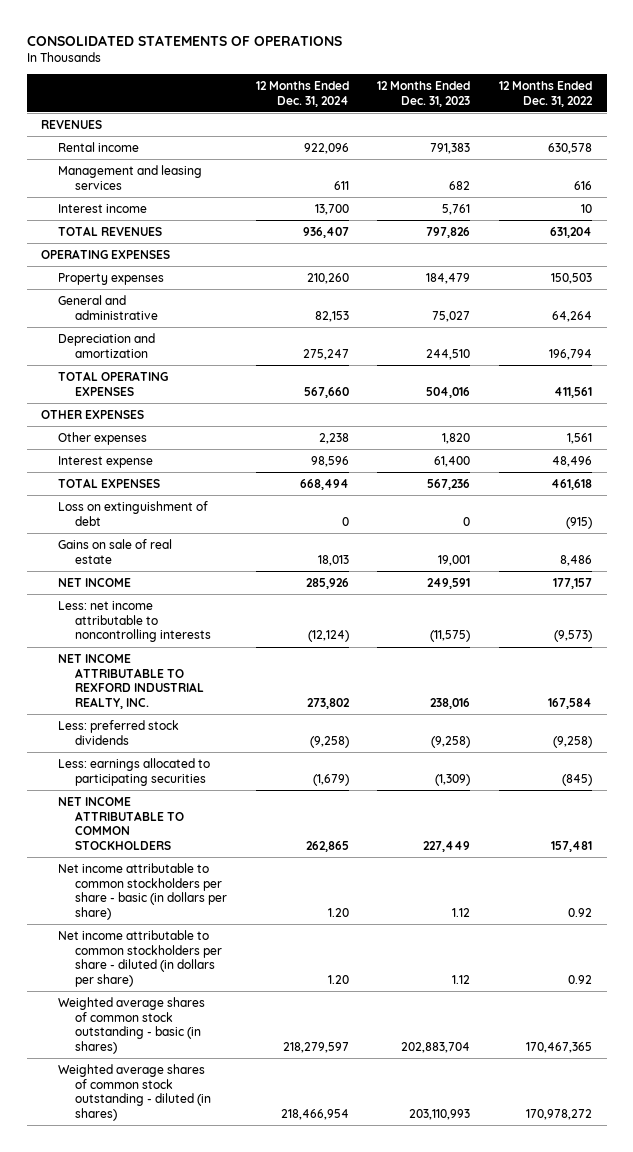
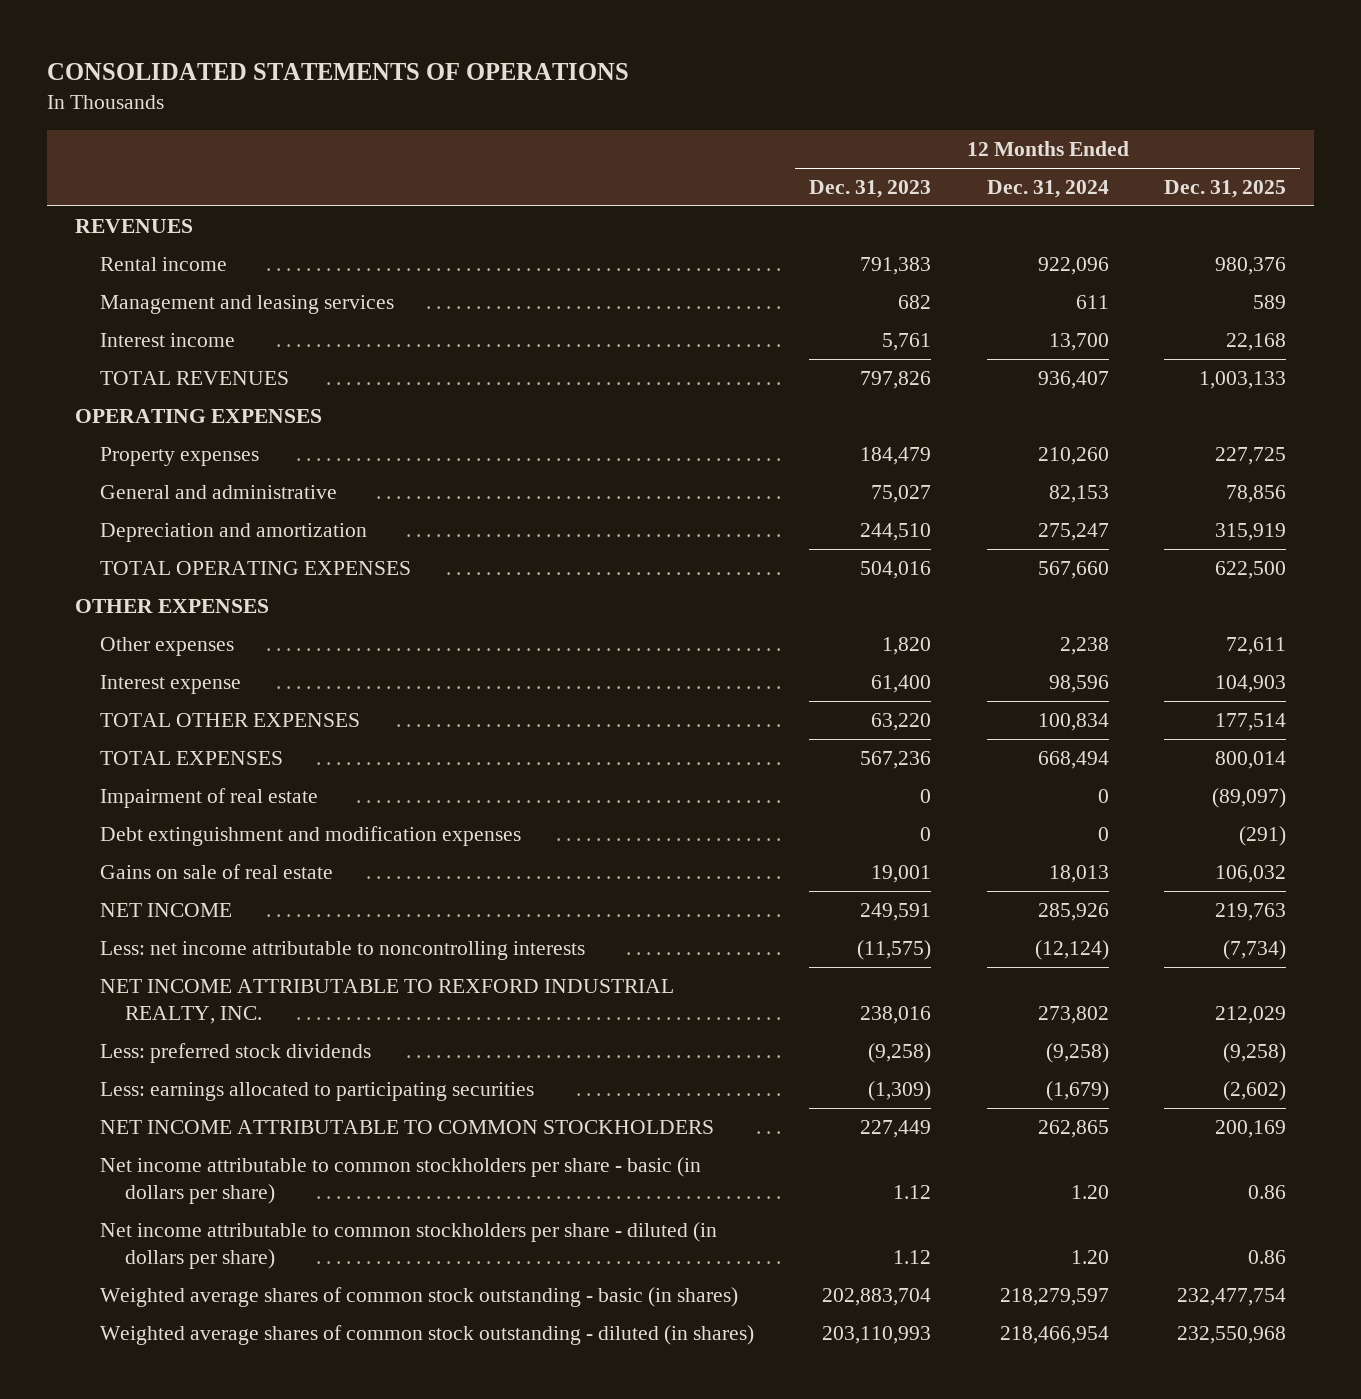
[499,80,594,107] 12 Months Ended Dec. 31, 2022 -> none
none -> [1164,179,1287,198] Dec. 31, 2025
none -> [99,712,360,727] TOTAL OTHER EXPENSES
[57,500,208,526] Loss on extinguishment of debt -> none
none -> [99,787,318,808] Impairment of real estate
none -> [99,825,521,846] Debt extinguishment and modification expenses

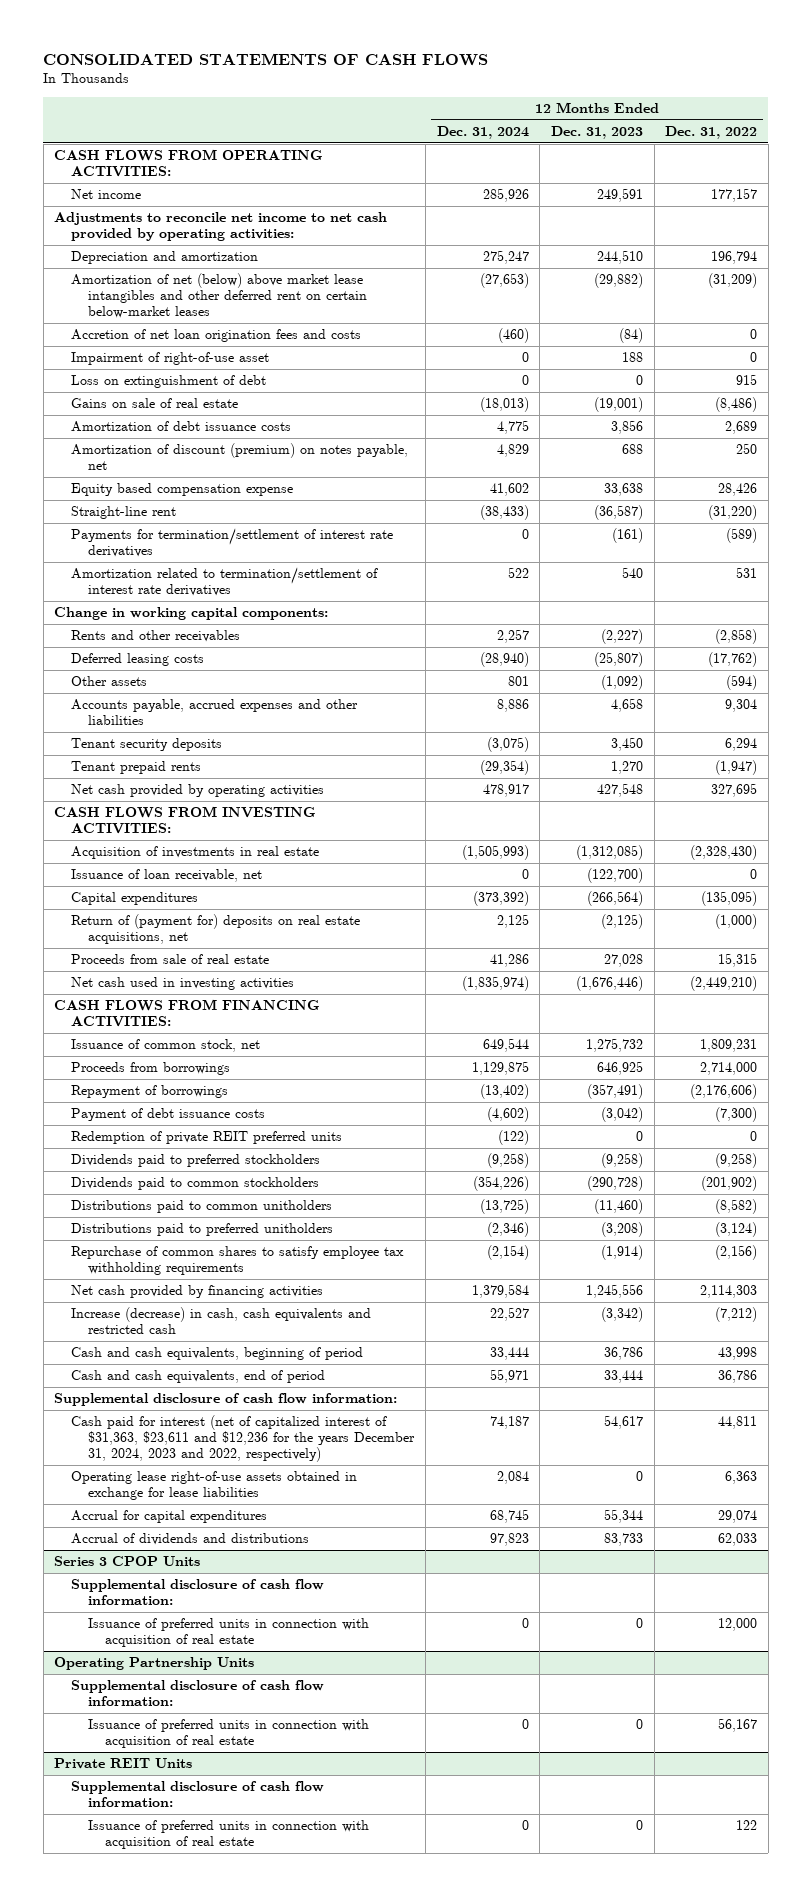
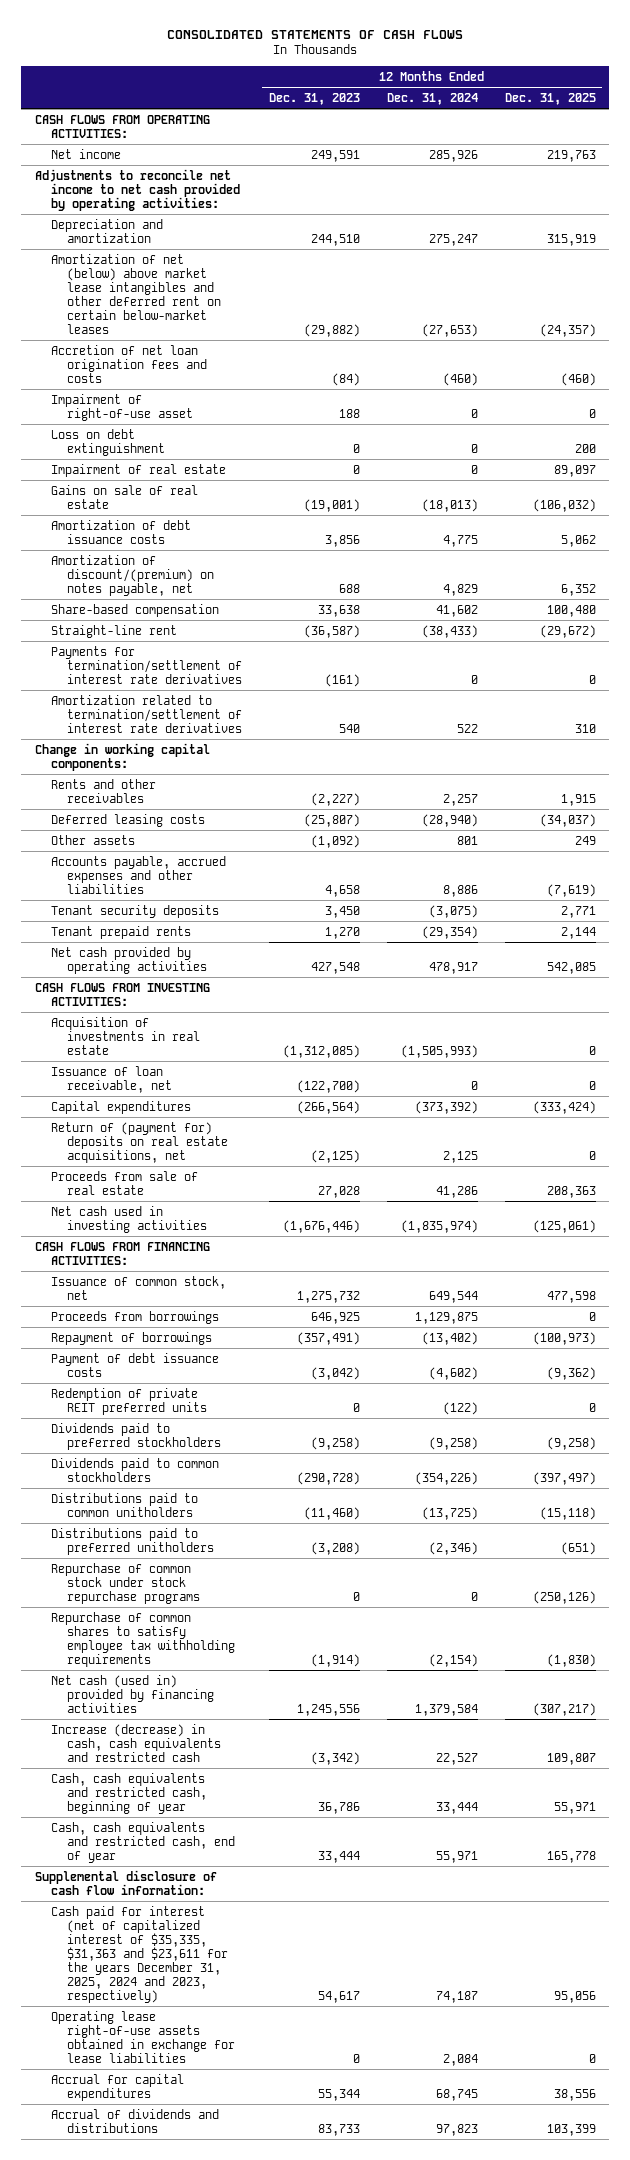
[665,126,758,140] Dec. 31, 2022 -> none
none -> [504,92,596,105] Dec. 31, 2025
[71,375,267,389] Loss on extinguishment of debt -> [50,428,165,456] Loss on debt extinguishment
none -> [50,463,226,477] Impairment of real estate
[71,443,409,471] Amortization of discount (premium) on notes payable, net -> [50,554,214,596] Amortization of discount/(premium) on notes payable, net
[71,483,294,497] Equity based compensation expense -> [50,603,219,617] Share-based compensation
none -> [50,1562,200,1604] Repurchase of common stock under stock repurchase programs
[71,1285,324,1299] Net cash provided by financing activities -> [50,1674,214,1713] Net cash (used in) provided by financing activities
[71,1347,364,1361] Cash and cash equivalents, beginning of period -> [50,1772,207,1814] Cash, cash equivalents and restricted cash, beginning of year
[71,1370,326,1384] Cash and cash equivalents, end of period -> [50,1821,235,1863] Cash, cash equivalents and restricted cash, end of year
[71,1415,416,1463] Cash paid for interest (net of capitalized interest of $31,363, $23,611 and $12,236 for the years December 31, 2024, 2023 and 2022, respectively) -> [50,1905,228,2003] Cash paid for interest (net of capitalized interest of $35,335, $31,363 and $23,611 for the years December 31, 2025, 2024 and 2023, respectively)
[54,1556,201,1567] Series 3 CPOP Units -> none
[71,1579,325,1606] Supplemental disclosure of cash flow information: -> none
[88,1618,370,1648] Issuance of preferred units in connection with acquisition of real estate -> none
[54,1657,255,1671] Operating Partnership Units -> none
[71,1680,325,1707] Supplemental disclosure of cash flow information: -> none
[88,1719,370,1749] Issuance of preferred units in connection with acquisition of real estate -> none
[54,1758,193,1770] Private REIT Units -> none
[71,1781,325,1808] Supplemental disclosure of cash flow information: -> none
[88,1820,370,1850] Issuance of preferred units in connection with acquisition of real estate -> none

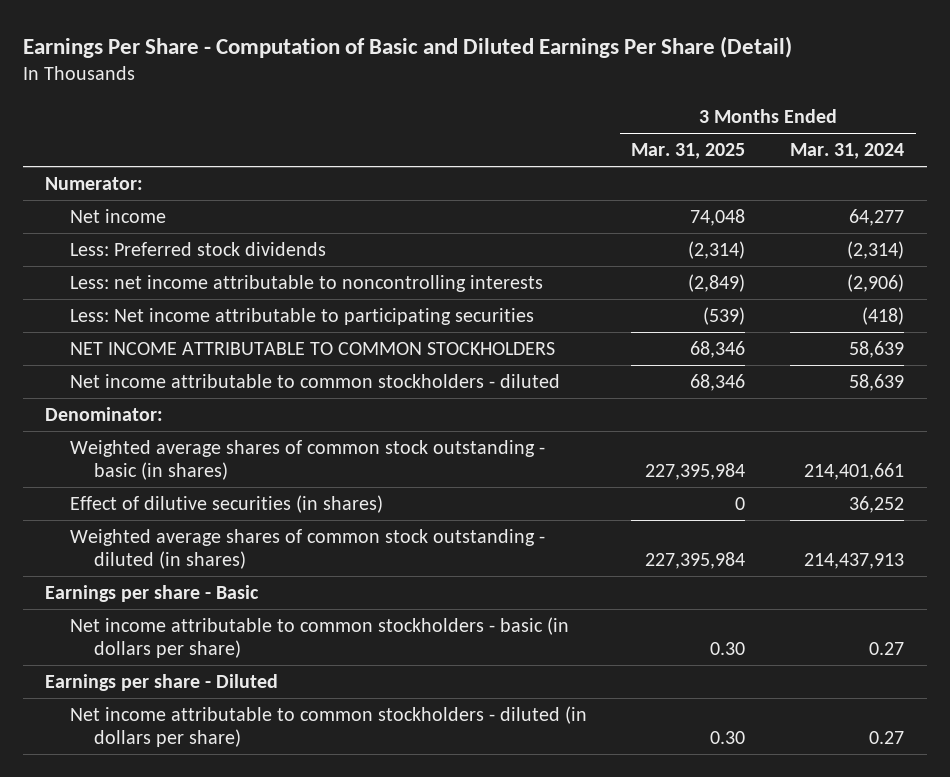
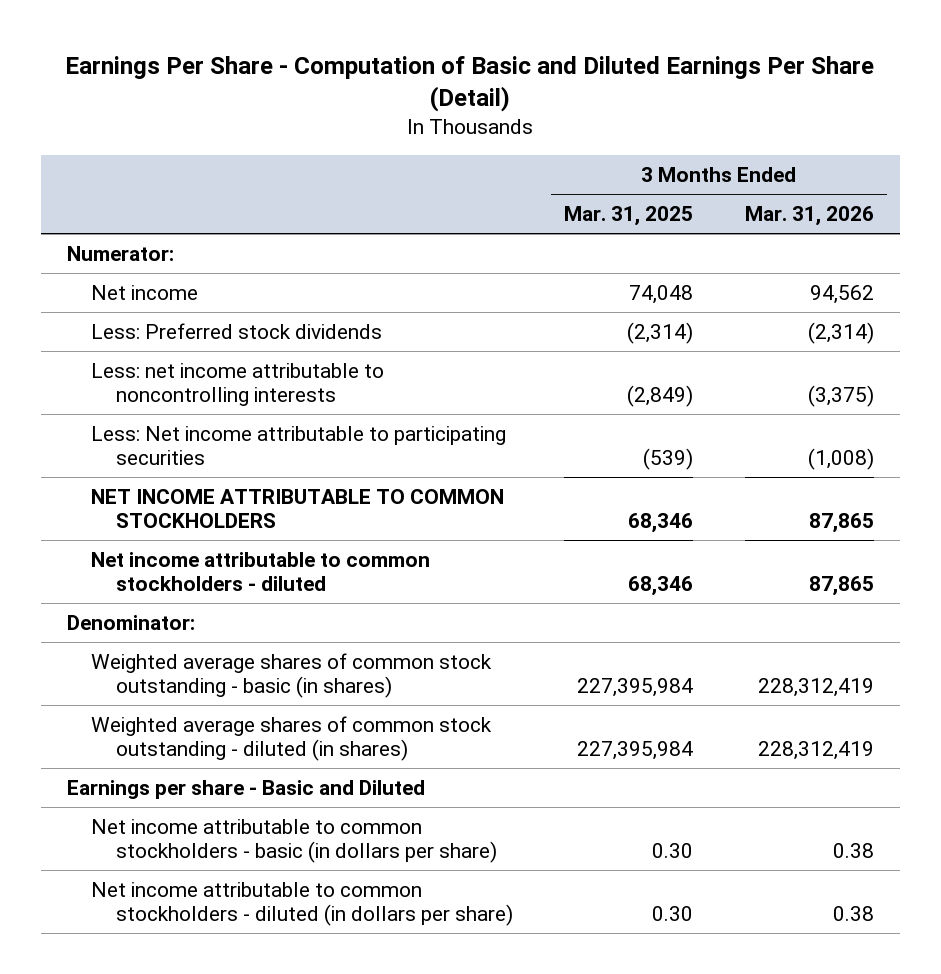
[790,143,905,160] Mar. 31, 2024 -> none
none -> [744,205,874,226] Mar. 31, 2026
[69,495,383,514] Effect of dilutive securities (in shares) -> none
[45,585,260,603] Earnings per share - Basic -> [66,779,425,799] Earnings per share - Basic and Diluted
[45,674,279,692] Earnings per share - Diluted -> none

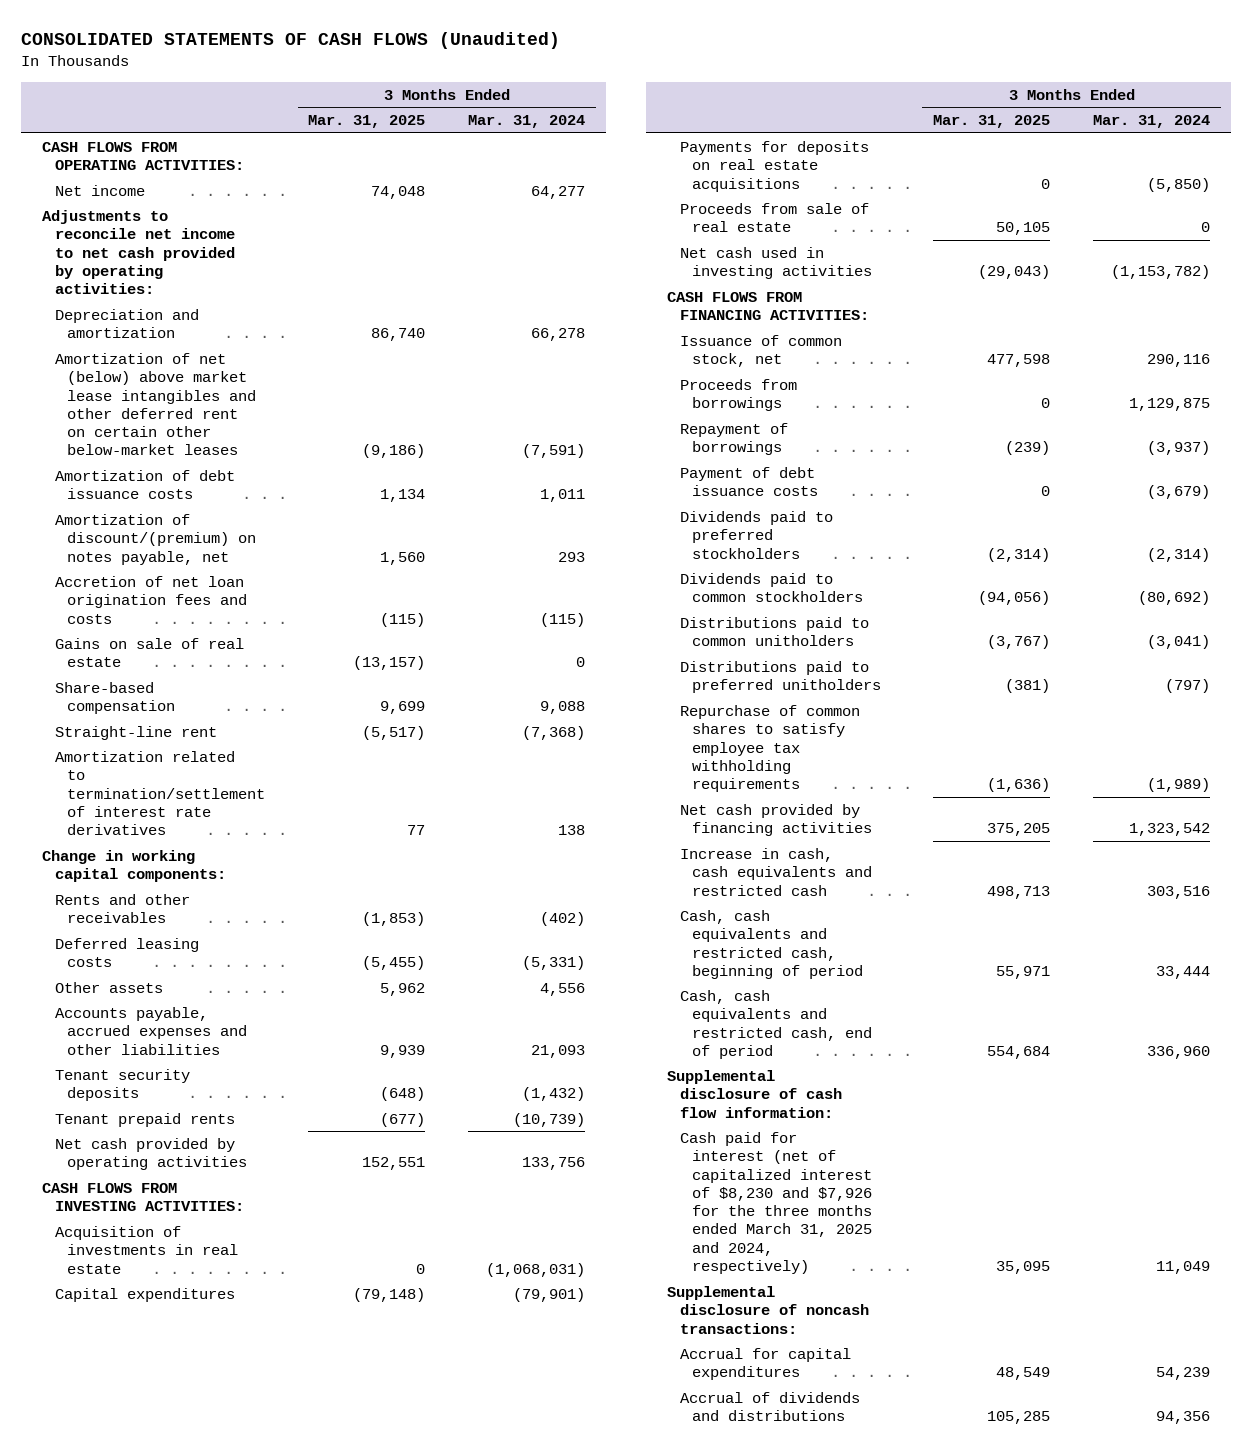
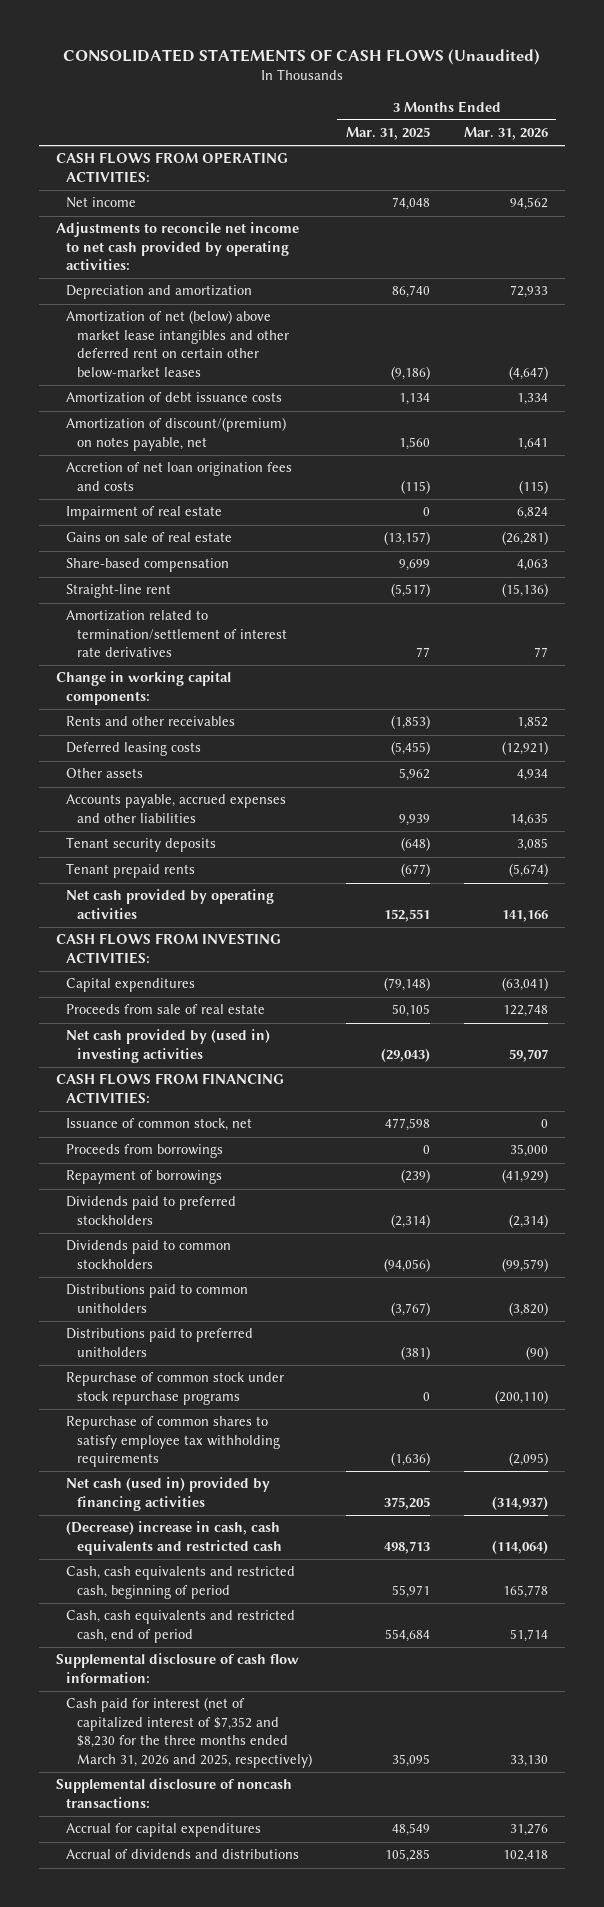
[468,115,586,129] Mar. 31, 2024 -> none
none -> [463,127,548,141] Mar. 31, 2026
none -> [66,506,223,521] Impairment of real estate
[54,1225,239,1274] Acquisition of investments in real estate -> none
[679,140,869,192] Payments for deposits on real estate acquisitions -> none
[679,246,873,280] Net cash used in investing activities -> [66,1029,271,1063] Net cash provided by (used in) investing activities
[679,466,819,497] Payment of debt issuance costs -> none
none -> [66,1372,285,1405] Repurchase of common stock under stock repurchase programs
[679,803,873,837] Net cash provided by financing activities -> [66,1477,271,1511] Net cash (used in) provided by financing activities
[679,847,873,896] Increase in cash, cash equivalents and restricted cash -> [66,1521,282,1555] (Decrease) increase in cash, cash equivalents and restricted cash
[679,1131,873,1274] Cash paid for interest (net of capitalized interest of $8,230 and $7,926 for the three months ended March 31, 2025 and 2024, respectively) -> [66,1697,312,1768] Cash paid for interest (net of capitalized interest of $7,352 and $8,230 for the three months ended March 31, 2026 and 2025, respectively)

